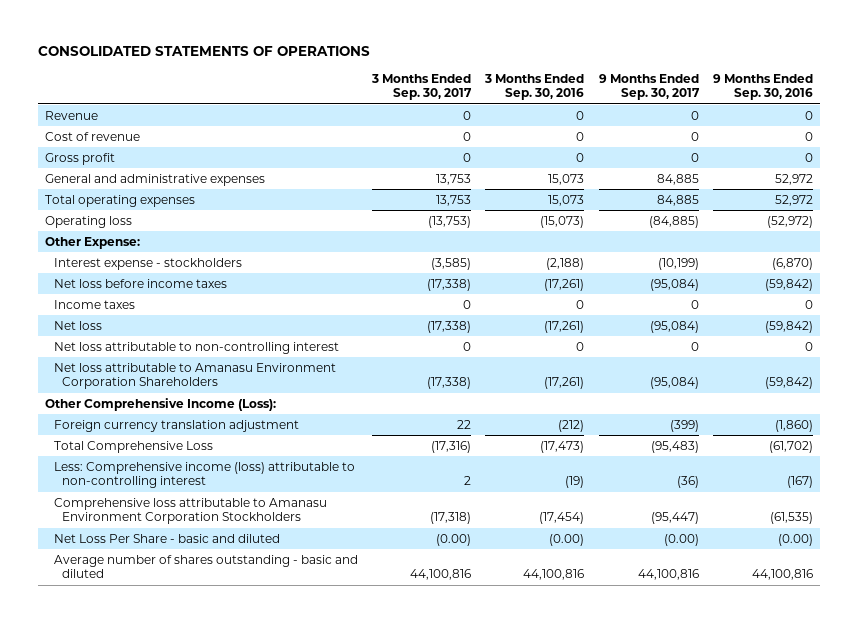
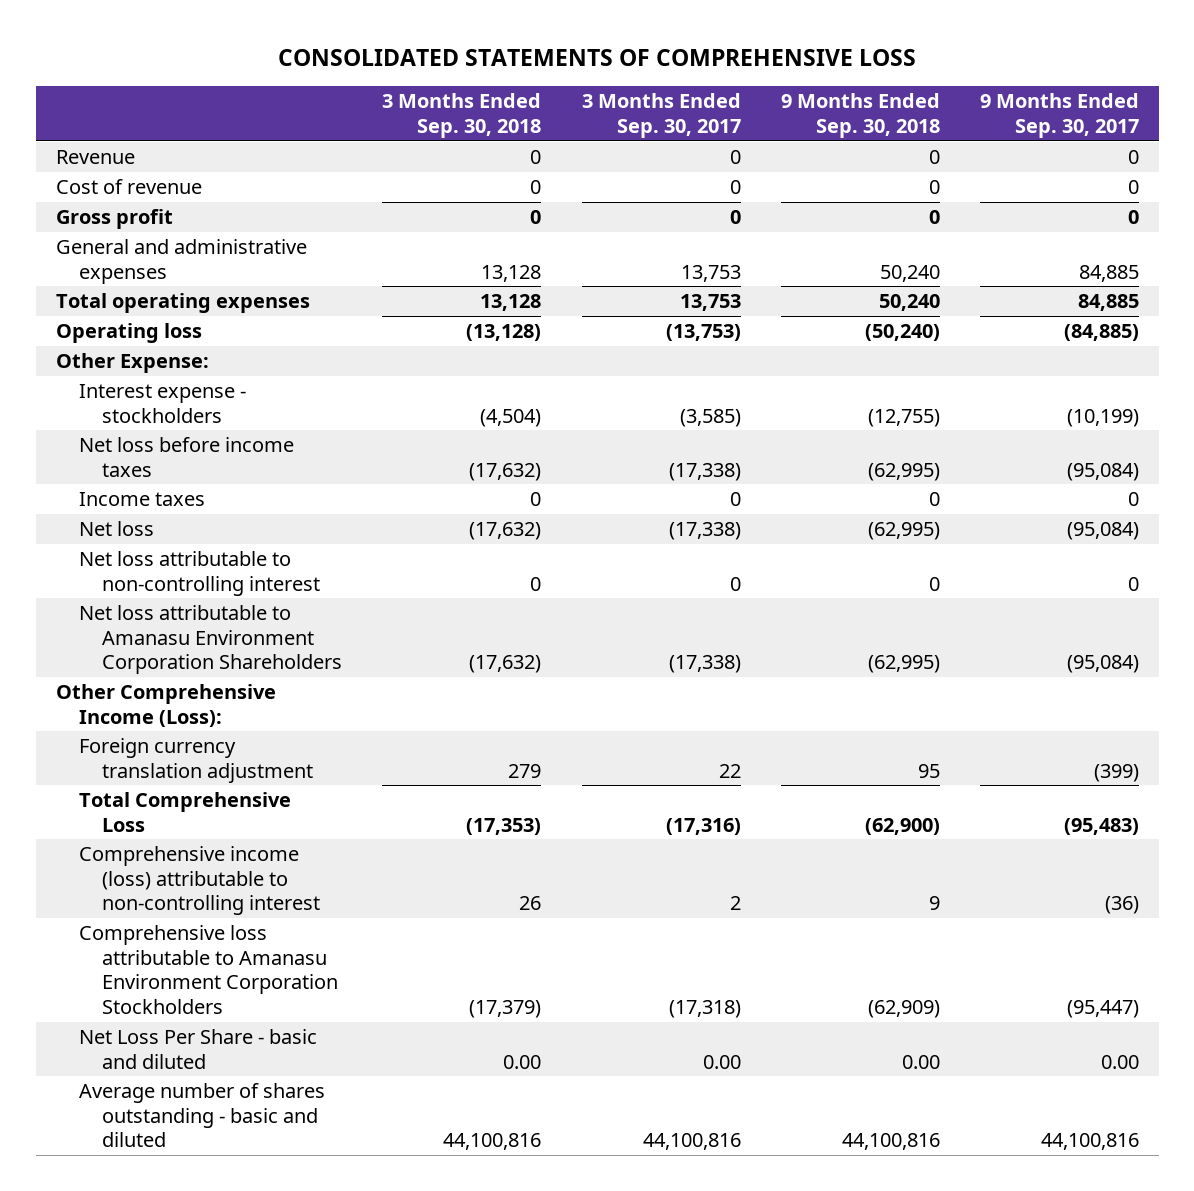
[37,46,370,57] CONSOLIDATED STATEMENTS OF OPERATIONS -> [278,49,917,67] CONSOLIDATED STATEMENTS OF COMPREHENSIVE LOSS
[484,73,585,101] 3 Months Ended Sep. 30, 2016 -> none
[712,73,813,101] 9 Months Ended Sep. 30, 2016 -> none
none -> [382,93,542,139] 3 Months Ended Sep. 30, 2018
none -> [780,93,940,139] 9 Months Ended Sep. 30, 2018
[53,461,355,489] Less: Comprehensive income (loss) attributable to non-controlling interest -> [79,846,321,916] Comprehensive income (loss) attributable to non-controlling interest
[435,533,471,546] (0.00) -> [702,1054,741,1069] 0.00
[663,533,699,546] (0.00) -> [1100,1054,1139,1069] 0.00

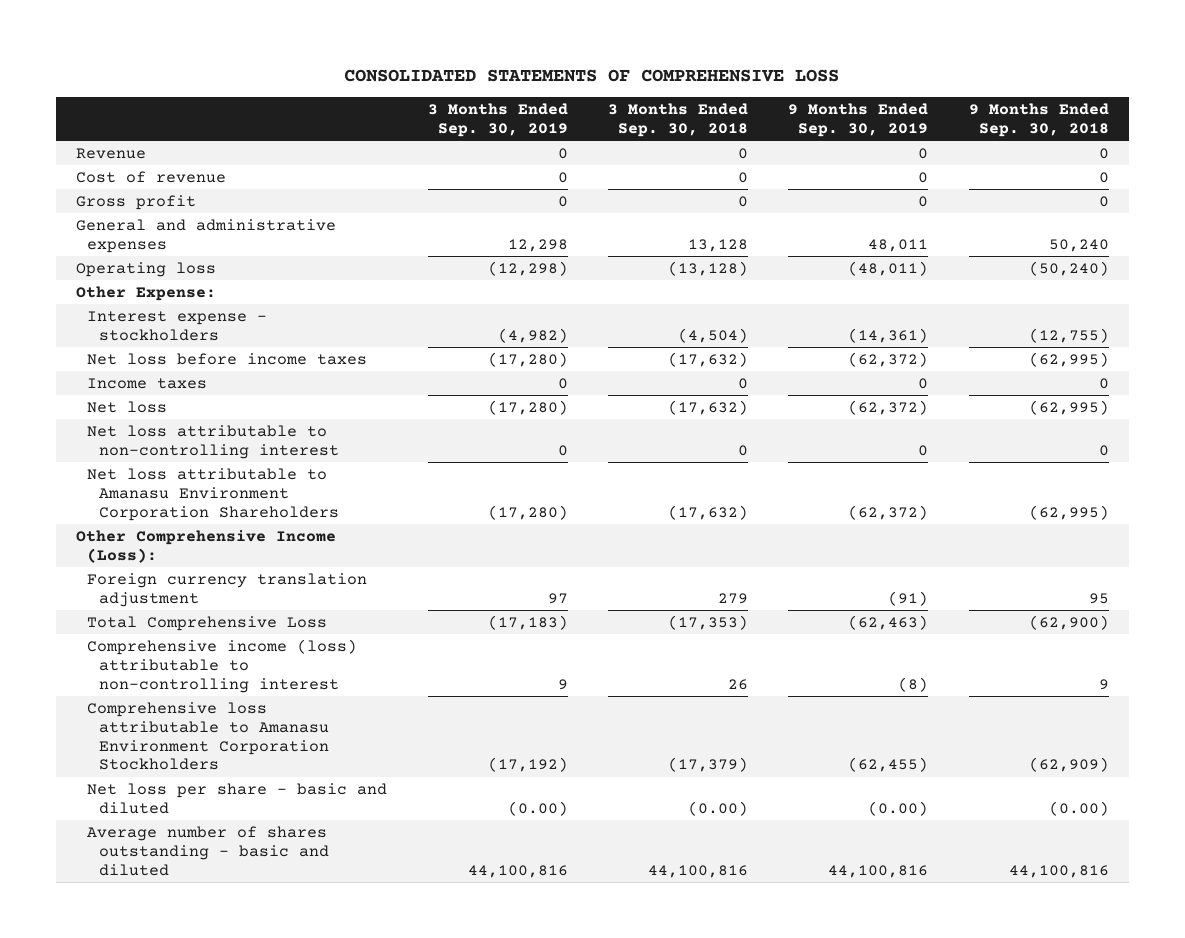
[581,93,741,139] 3 Months Ended Sep. 30, 2017 -> none
[979,93,1139,139] 9 Months Ended Sep. 30, 2017 -> none
none -> [427,103,568,138] 3 Months Ended Sep. 30, 2019
none -> [788,103,929,138] 9 Months Ended Sep. 30, 2019
[55,293,310,314] Total operating expenses -> none
[79,1029,318,1069] Net Loss Per Share - basic and diluted -> [87,782,388,814] Net loss per share - basic and diluted
[503,1054,542,1069] 0.00 -> [688,800,749,816] (0.00)
[901,1054,940,1069] 0.00 -> [1048,800,1109,816] (0.00)

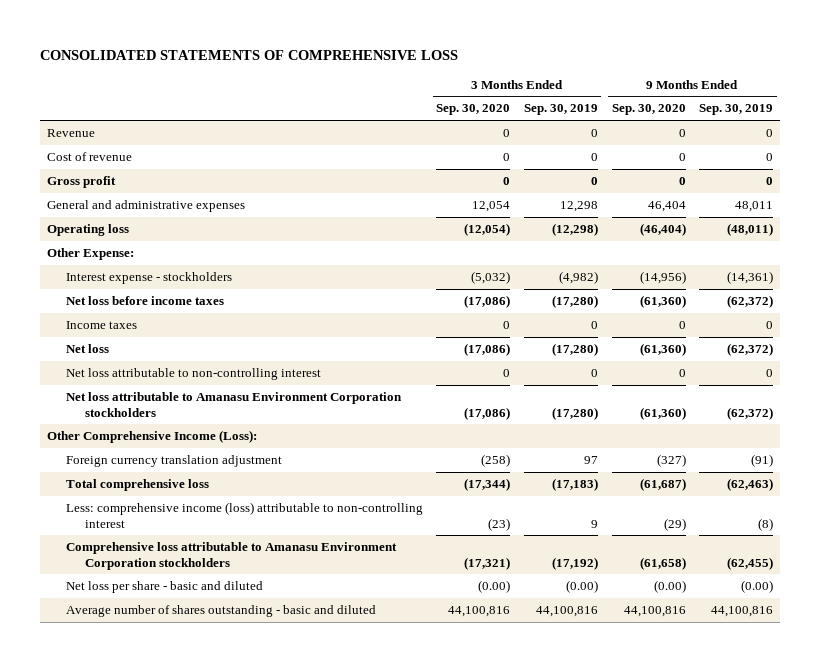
[608,103,749,138] 3 Months Ended Sep. 30, 2018 -> none
[968,103,1109,138] 9 Months Ended Sep. 30, 2018 -> none
none -> [436,104,511,116] Sep. 30, 2020
none -> [611,104,686,116] Sep. 30, 2020
[87,467,340,521] Net loss attributable to Amanasu Environment Corporation Shareholders -> [65,392,402,417] Net loss attributable to Amanasu Environment Corporation stockholders
[87,615,328,631] Total Comprehensive Loss -> [65,479,209,492] Total comprehensive loss
[87,638,358,693] Comprehensive income (loss) attributable to non-controlling interest -> [65,502,423,528] Less: comprehensive income (loss) attributable to non-controlling interest
[87,701,330,771] Comprehensive loss attributable to Amanasu Environment Corporation Stockholders -> [65,542,397,570] Comprehensive loss attributable to Amanasu Environment Corporation stockholders

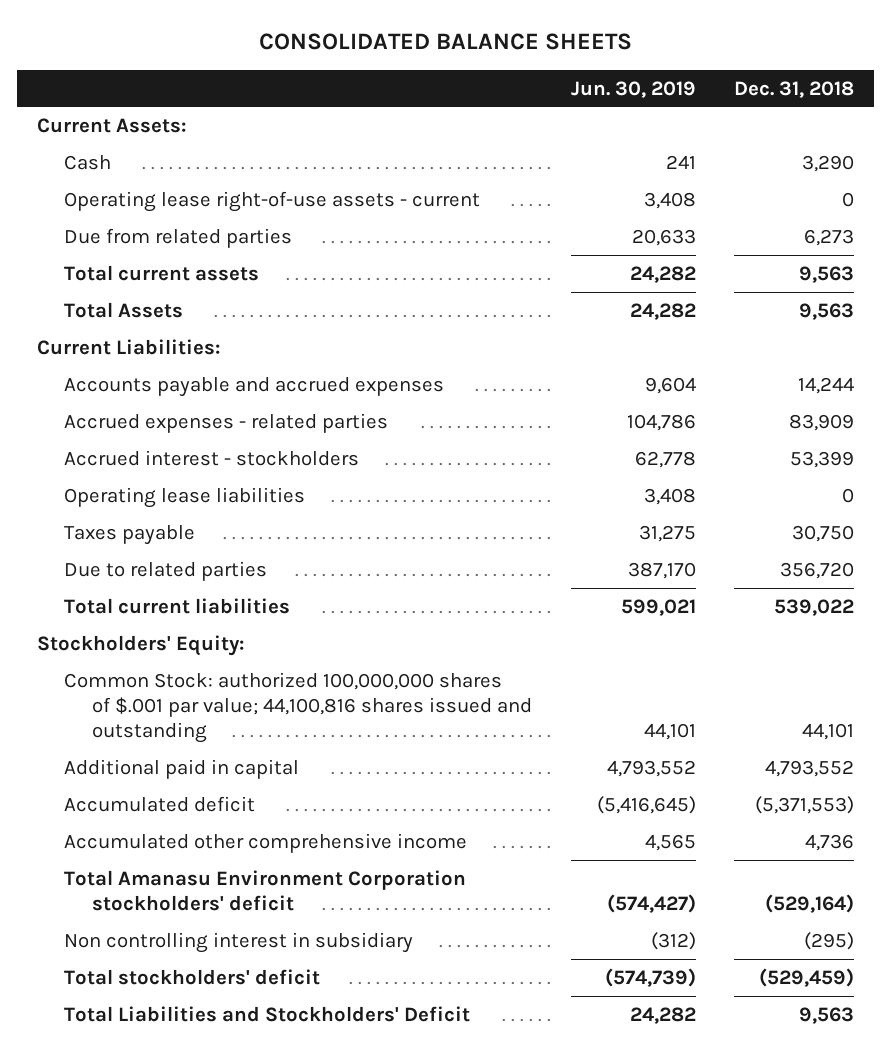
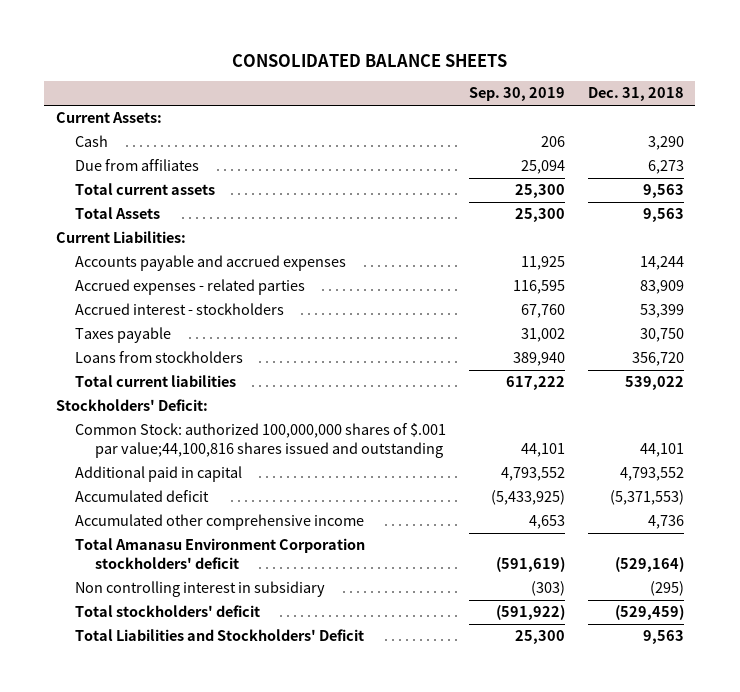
[570,80,696,98] Jun. 30, 2019 -> none
none -> [469,87,566,102] Sep. 30, 2019
[64,190,481,212] Operating lease right-of-use assets - current -> none
[64,227,293,248] Due from related parties -> [75,159,200,172] Due from affiliates
[64,486,306,508] Operating lease liabilities -> none
[64,560,268,581] Due to related parties -> [75,351,244,364] Loans from stockholders
[36,634,245,656] Stockholders' Equity: -> [55,399,208,412] Stockholders' Deficit:
[64,671,532,743] Common Stock: authorized 100,000,000 shares of $.001 par value; 44,100,816 shares issued and outstanding -> [75,423,447,458] Common Stock: authorized 100,000,000 shares of $.001 par value;44,100,816 shares issued and outstanding

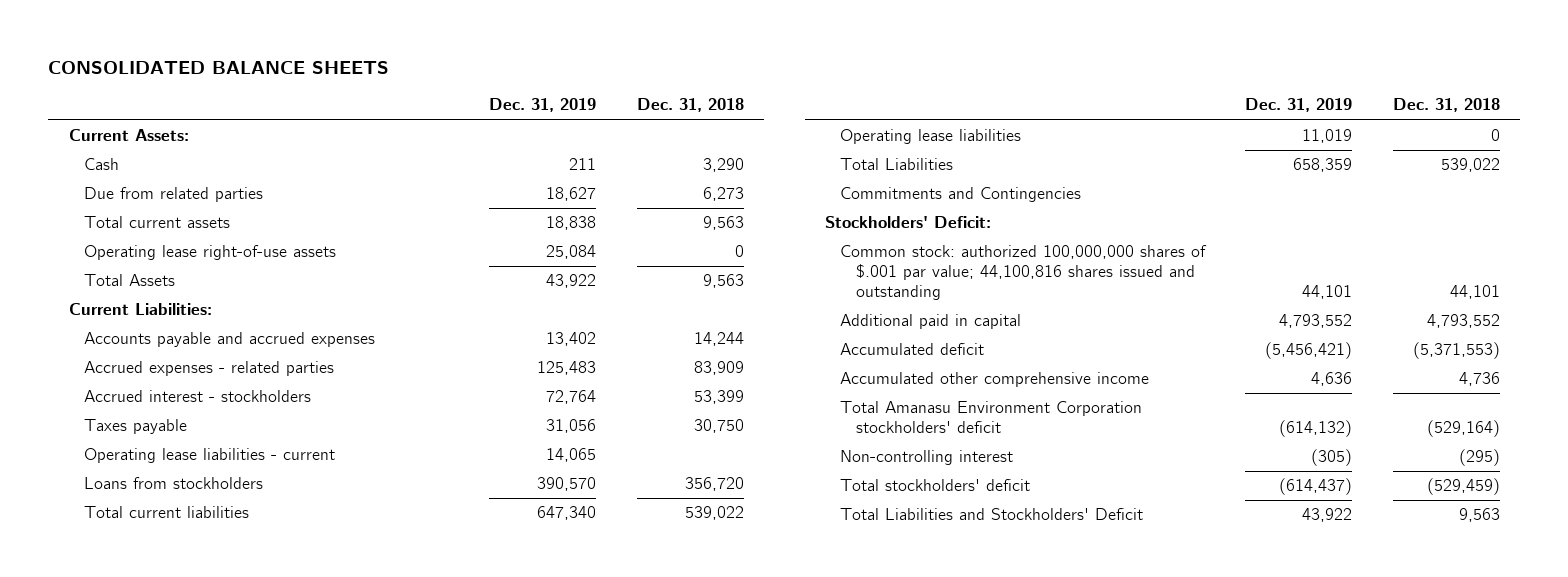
[469,87,566,102] Sep. 30, 2019 -> none
none -> [489,98,597,113] Dec. 31, 2019
[75,159,200,172] Due from affiliates -> [84,187,264,203] Due from related parties
none -> [84,245,337,261] Operating lease right-of-use assets
none -> [84,448,336,464] Operating lease liabilities - current
none -> [840,129,1022,145] Operating lease liabilities
none -> [840,158,954,171] Total Liabilities
none -> [840,187,1082,203] Commitments and Contingencies
[75,423,447,458] Common Stock: authorized 100,000,000 shares of $.001 par value;44,100,816 shares issued and outstanding -> [840,245,1208,300] Common stock: authorized 100,000,000 shares of $.001 par value; 44,100,816 shares issued and outstanding
[75,581,326,598] Non controlling interest in subsidiary -> [840,450,1014,466] Non-controlling interest

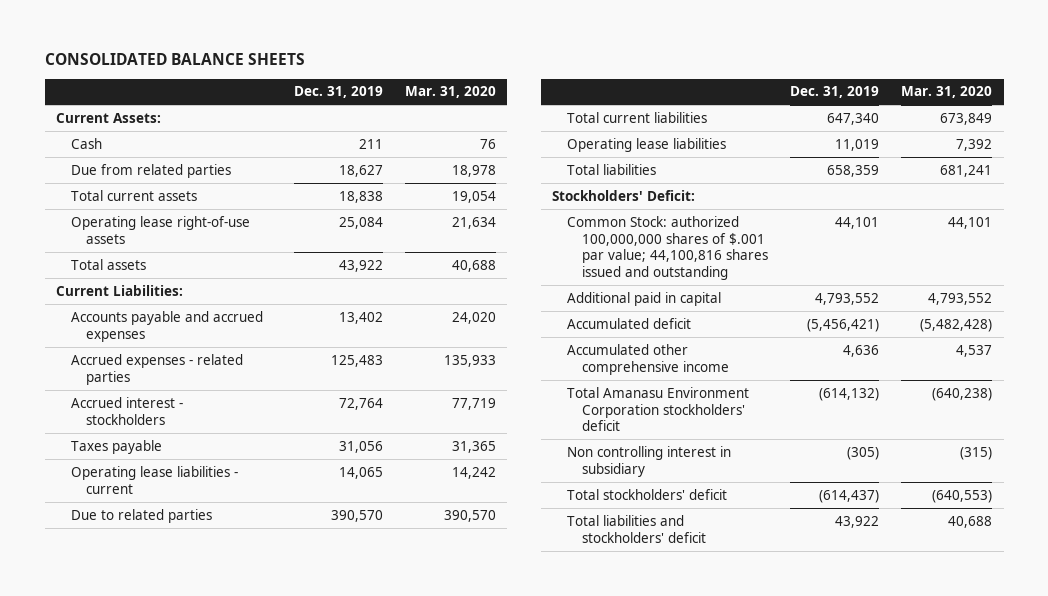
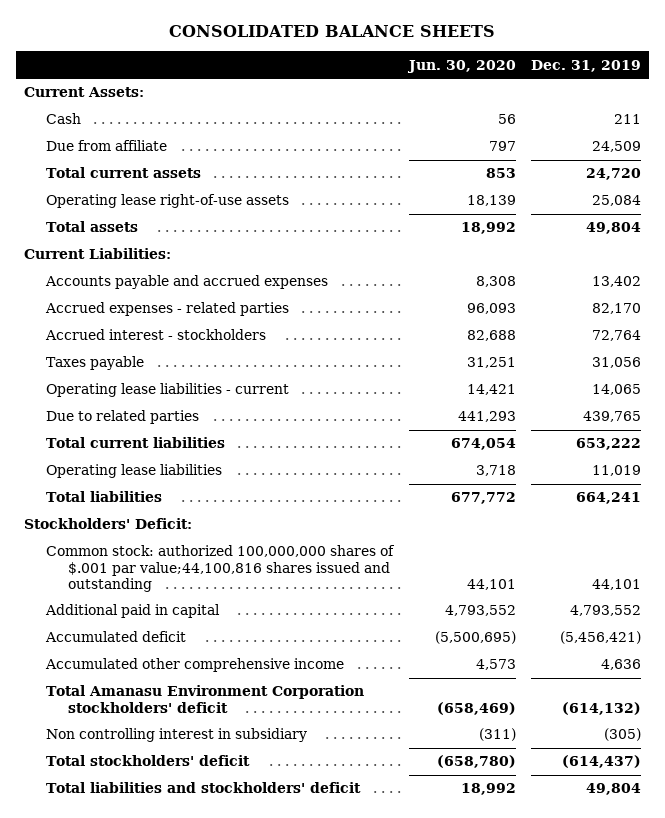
[405,86,497,99] Mar. 31, 2020 -> none
none -> [406,59,516,73] Jun. 30, 2020
[70,163,231,178] Due from related parties -> [45,140,167,152] Due from affiliate
[339,164,384,177] 18,627 -> [592,141,642,153] 24,509
[339,190,384,203] 18,838 -> [586,168,642,181] 24,720
[339,259,384,272] 43,922 -> [586,222,642,235] 49,804
[331,354,384,367] 125,483 -> [592,303,642,315] 82,170
[331,509,384,522] 390,570 -> [583,411,642,423] 439,765
[827,112,880,125] 647,340 -> [576,438,642,451] 653,222
[827,164,880,177] 658,359 -> [576,492,642,505] 664,241
[567,215,769,281] Common Stock: authorized 100,000,000 shares of $.001 par value; 44,100,816 shares issued and outstanding -> [45,545,395,593] Common stock: authorized 100,000,000 shares of $.001 par value;44,100,816 shares issued and outstanding
[835,515,880,528] 43,922 -> [586,783,642,796] 49,804

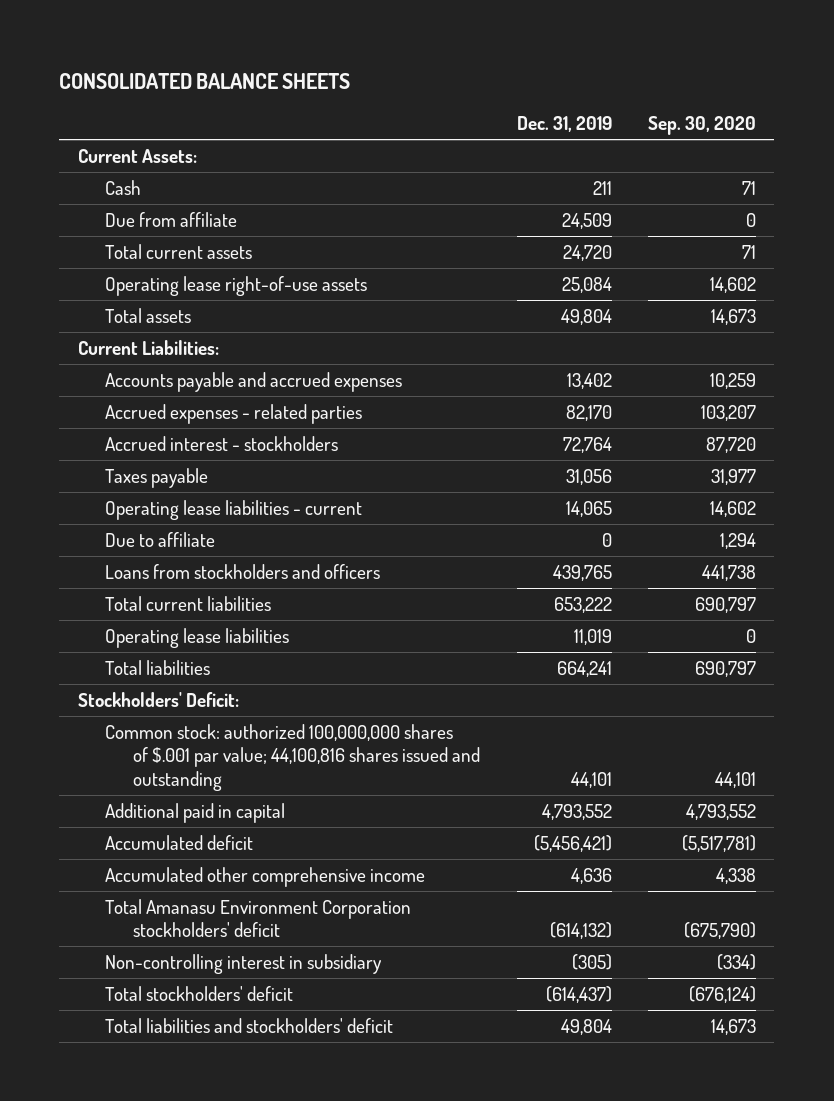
[406,59,516,73] Jun. 30, 2020 -> none
none -> [648,116,757,136] Sep. 30, 2020
none -> [105,531,216,547] Due to affiliate
[45,410,199,425] Due to related parties -> [105,563,381,579] Loans from stockholders and officers
[45,545,395,593] Common stock: authorized 100,000,000 shares of $.001 par value;44,100,816 shares issued and outstanding -> [105,723,481,791] Common stock: authorized 100,000,000 shares of $.001 par value; 44,100,816 shares issued and outstanding
[45,728,307,743] Non controlling interest in subsidiary -> [105,953,383,974] Non-controlling interest in subsidiary

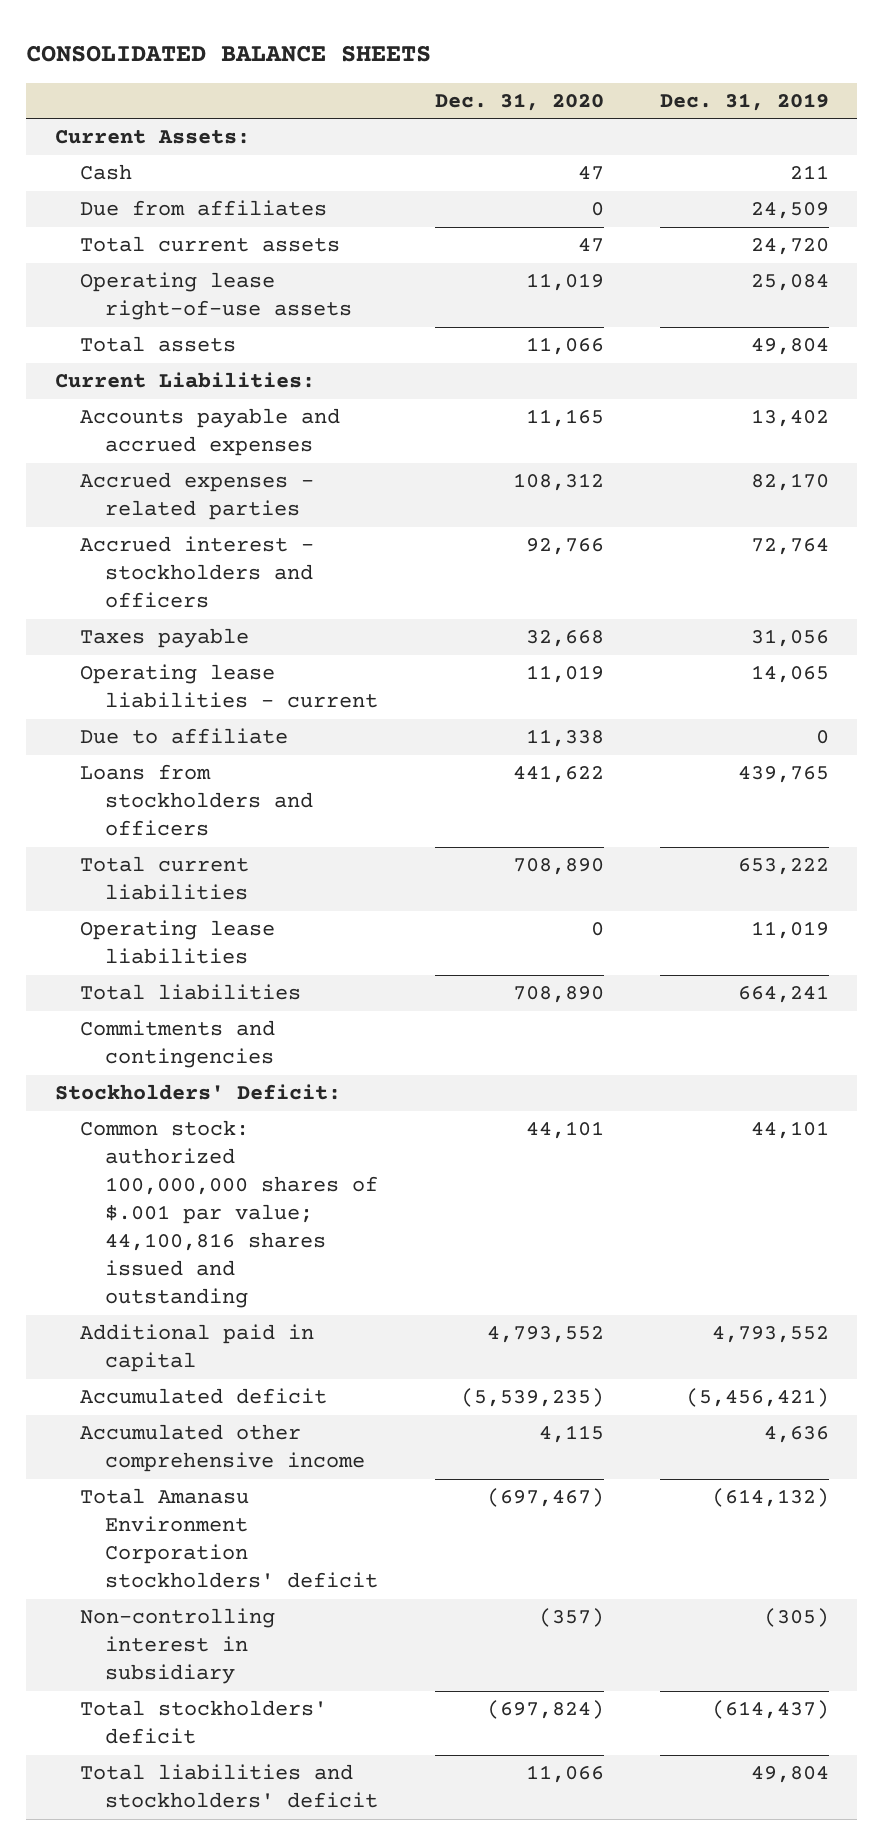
[648,116,757,136] Sep. 30, 2020 -> none
none -> [434,93,604,112] Dec. 31, 2020
[105,211,238,227] Due from affiliate -> [79,200,327,217] Due from affiliates
[105,435,339,451] Accrued interest - stockholders -> [79,536,314,609] Accrued interest - stockholders and officers
none -> [79,1020,275,1069] Commitments and contingencies

